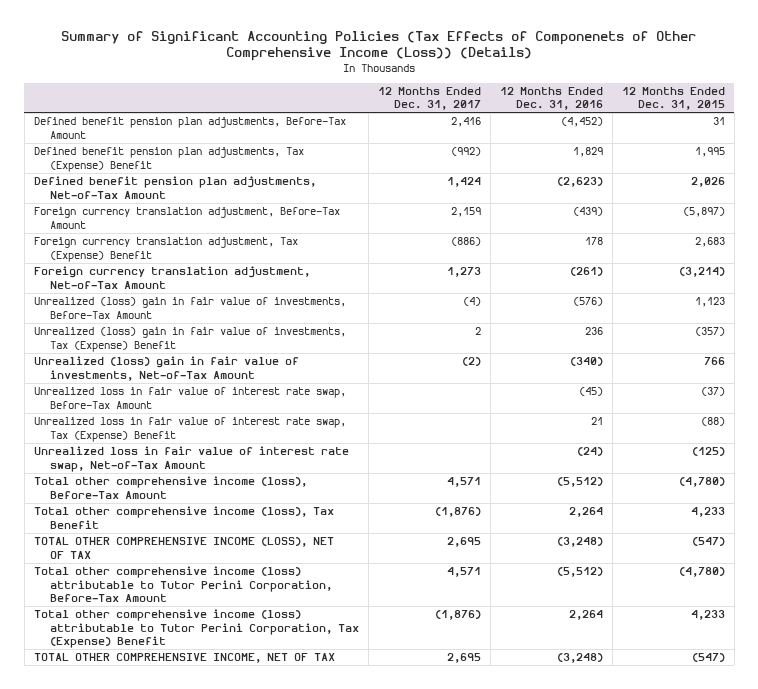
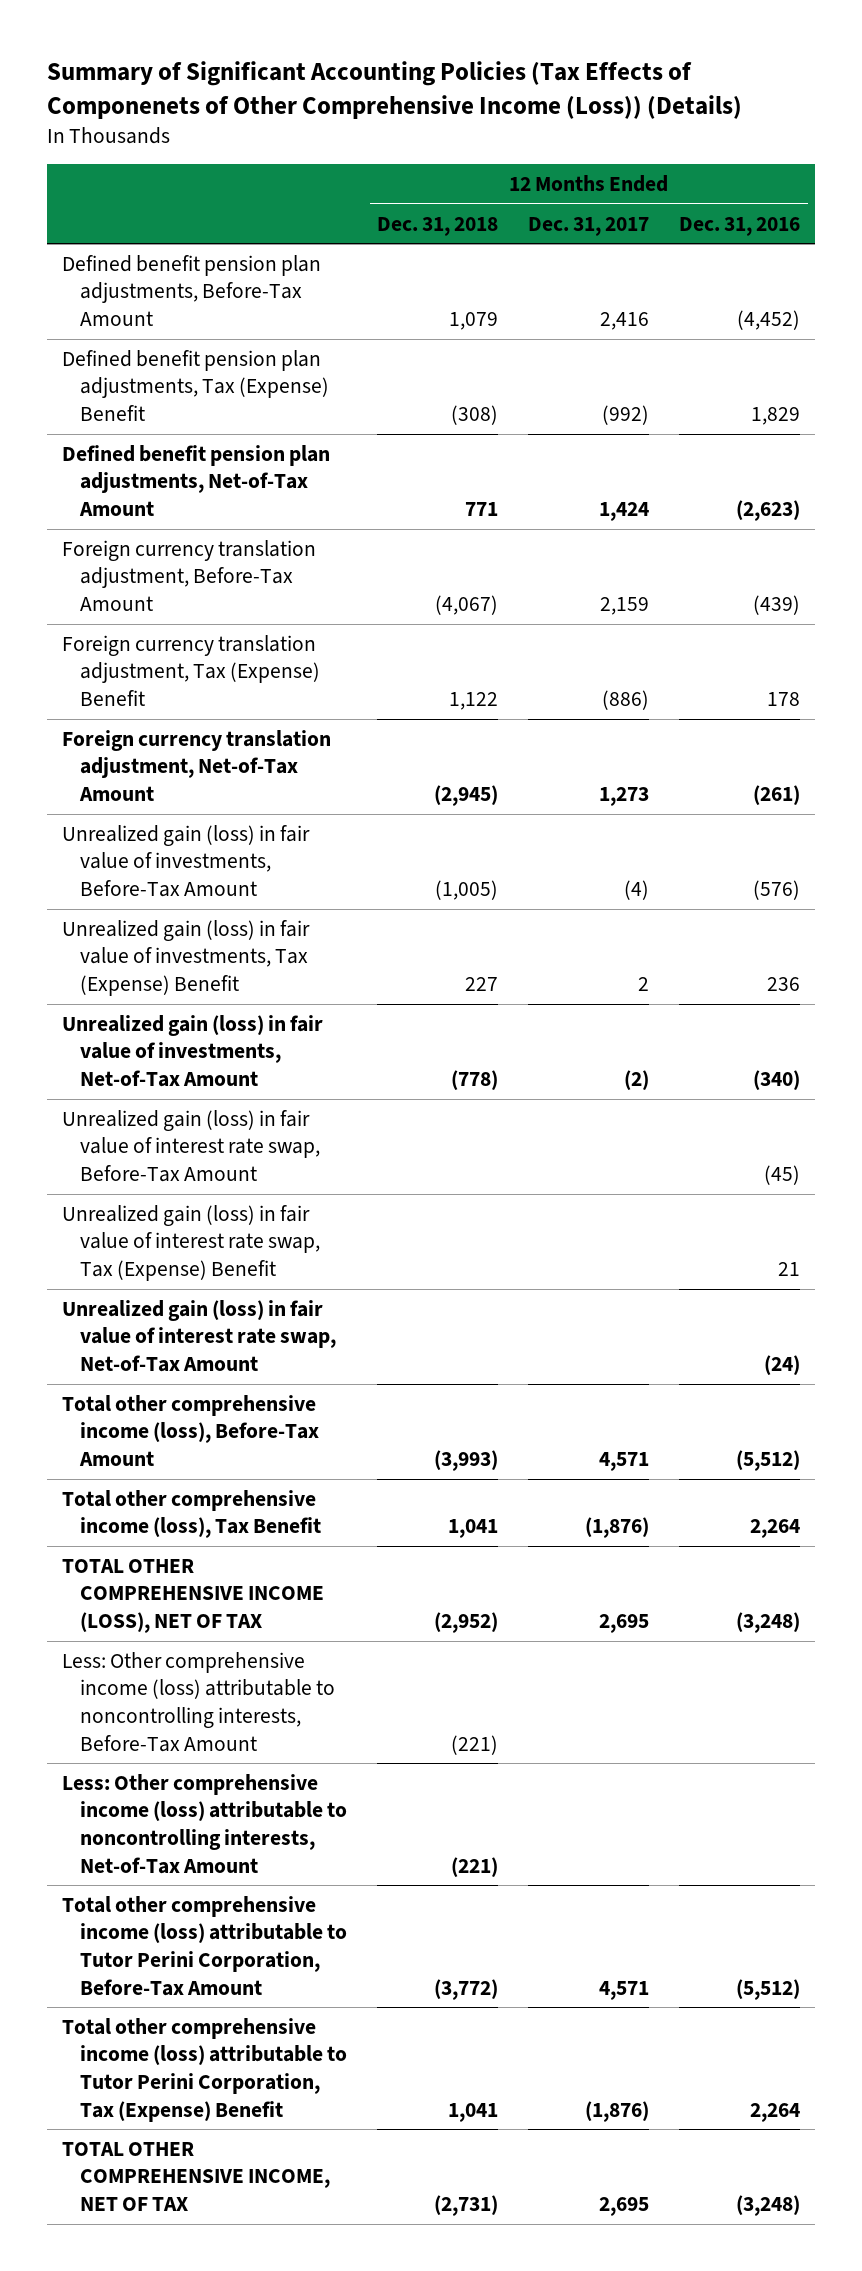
[621,86,725,111] 12 Months Ended Dec. 31, 2015 -> none
none -> [377,216,499,236] Dec. 31, 2018
[33,297,346,319] Unrealized (loss) gain in fair value of investments, Before-Tax Amount -> [61,824,310,898] Unrealized gain (loss) in fair value of investments, Before-Tax Amount
[33,327,346,352] Unrealized (loss) gain in fair value of investments, Tax (Expense) Benefit -> [61,919,310,997] Unrealized gain (loss) in fair value of investments, Tax (Expense) Benefit
[33,356,299,381] Unrealized (loss) gain in fair value of investments, Net-of-Tax Amount -> [61,1014,323,1088] Unrealized gain (loss) in fair value of investments, Net-of-Tax Amount
[33,387,346,409] Unrealized loss in fair value of interest rate swap, Before-Tax Amount -> [61,1109,321,1183] Unrealized gain (loss) in fair value of interest rate swap, Before-Tax Amount
[33,417,346,442] Unrealized loss in fair value of interest rate swap, Tax (Expense) Benefit -> [61,1204,321,1282] Unrealized gain (loss) in fair value of interest rate swap, Tax (Expense) Benefit
[33,446,349,472] Unrealized loss in fair value of interest rate swap, Net-of-Tax Amount -> [61,1299,337,1373] Unrealized gain (loss) in fair value of interest rate swap, Net-of-Tax Amount
none -> [61,1651,336,1752] Less: Other comprehensive income (loss) attributable to noncontrolling interests, Before-Tax Amount
none -> [61,1773,348,1874] Less: Other comprehensive income (loss) attributable to noncontrolling interests, Net-of-Tax Amount

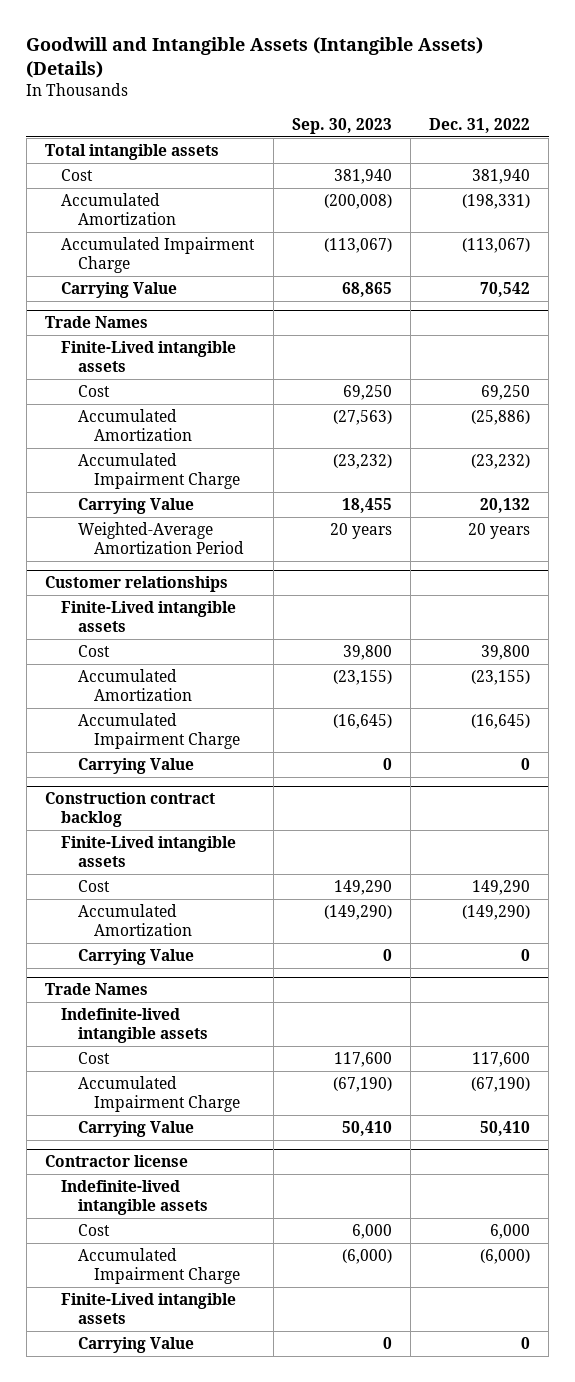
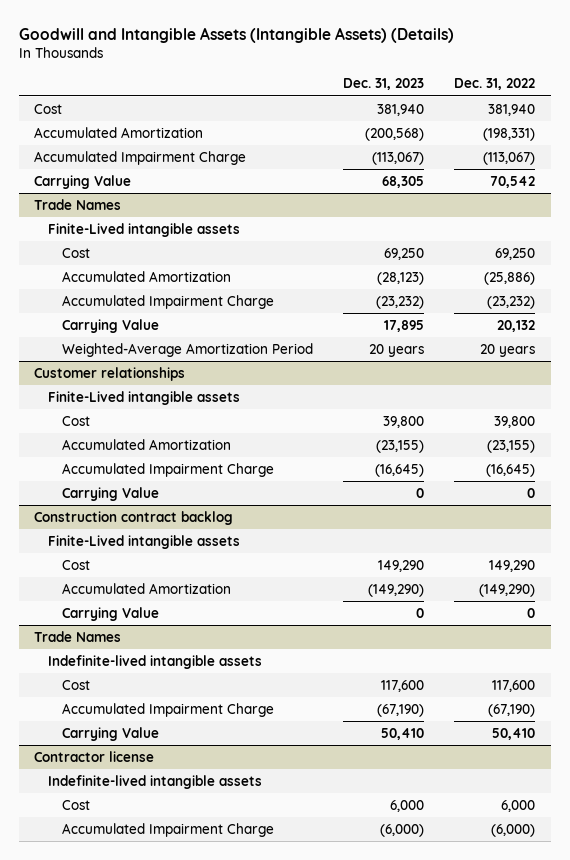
[291,117,392,134] Sep. 30, 2023 -> none
none -> [343,78,425,91] Dec. 31, 2023
[44,144,219,161] Total intangible assets -> none
[61,1293,237,1324] Finite-Lived intangible assets -> none
[77,1337,194,1354] Carrying Value -> none

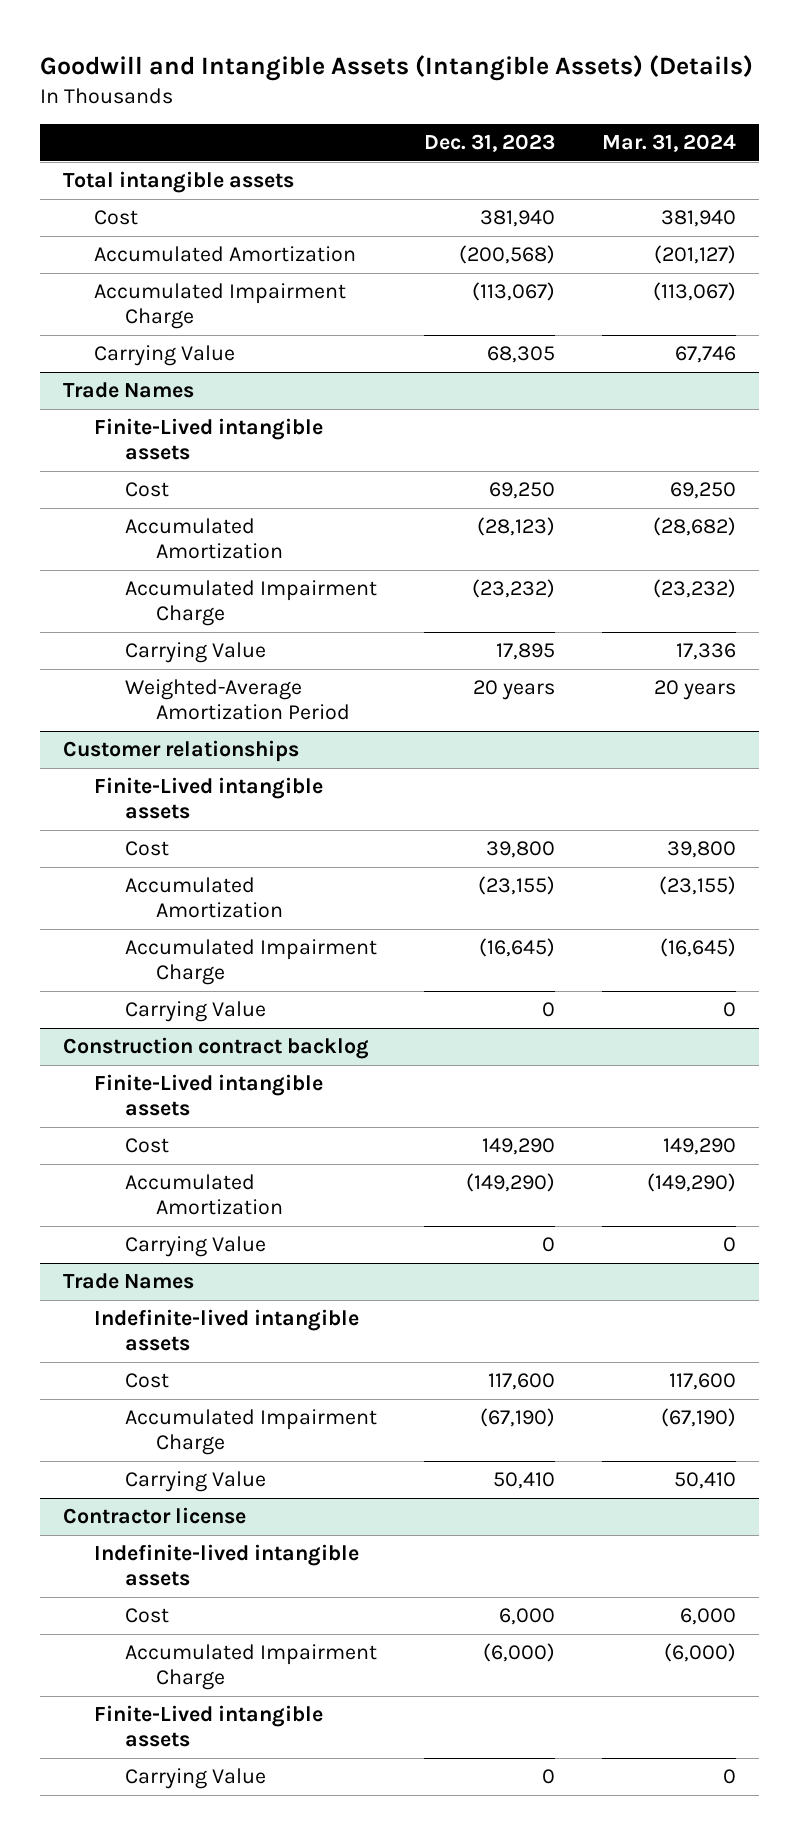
[454,78,536,91] Dec. 31, 2022 -> none
none -> [601,134,736,153] Mar. 31, 2024
none -> [63,171,295,194] Total intangible assets
none -> [94,1705,324,1748] Finite-Lived intangible assets
none -> [125,1768,267,1790] Carrying Value

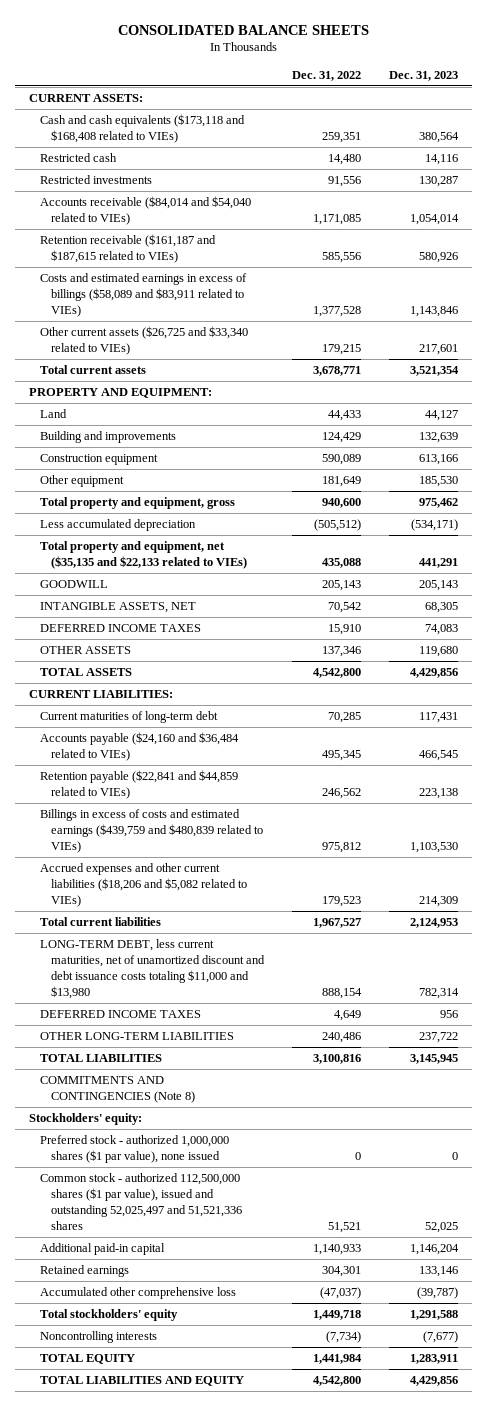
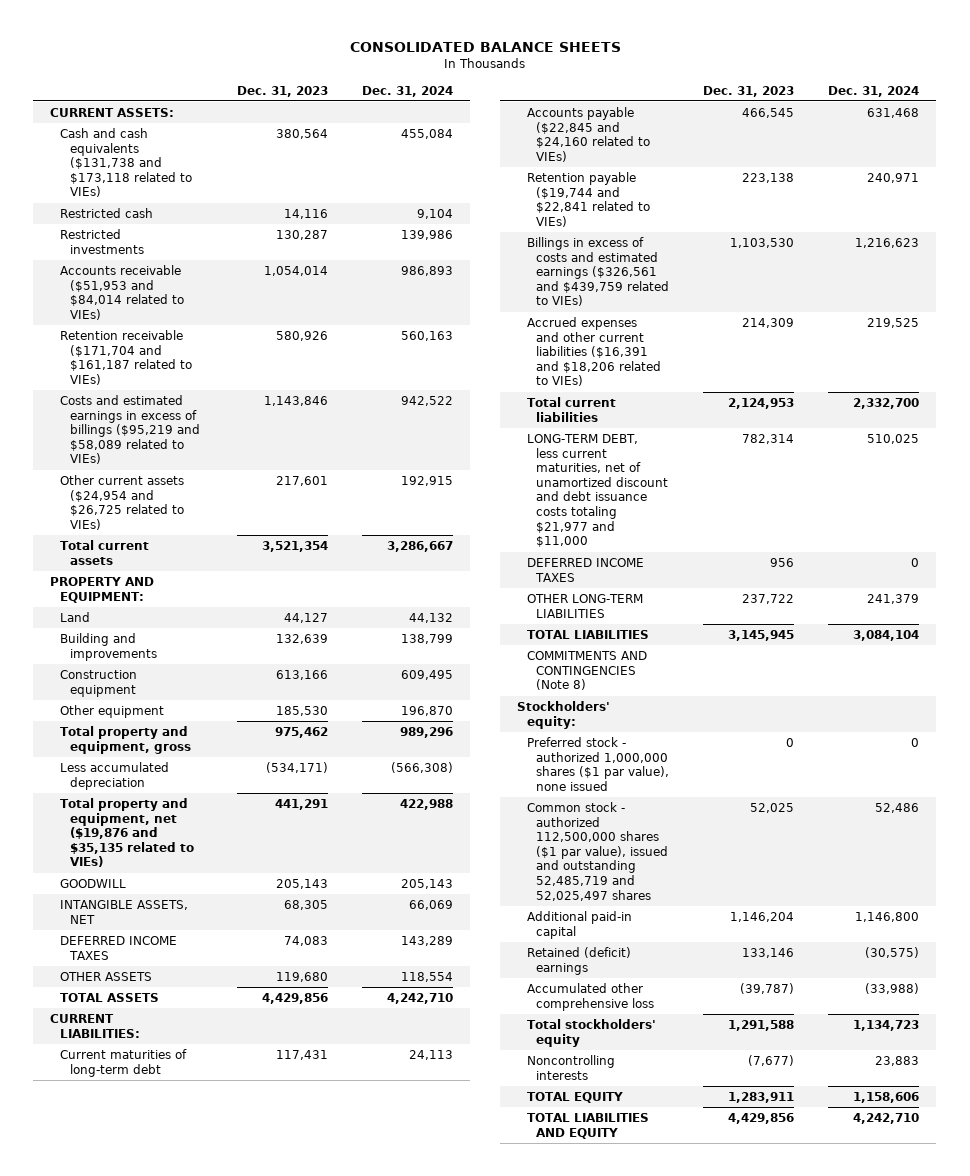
[292,70,362,81] Dec. 31, 2022 -> none
none -> [362,85,454,97] Dec. 31, 2024
[40,114,246,143] Cash and cash equivalents ($173,118 and $168,408 related to VIEs) -> [60,127,193,198] Cash and cash equivalents ($131,738 and $173,118 related to VIEs)
[40,196,252,225] Accounts receivable ($84,014 and $54,040 related to VIEs) -> [60,264,185,320] Accounts receivable ($51,953 and $84,014 related to VIEs)
[40,234,217,263] Retention receivable ($161,187 and $187,615 related to VIEs) -> [60,329,193,385] Retention receivable ($171,704 and $161,187 related to VIEs)
[40,273,248,317] Costs and estimated earnings in excess of billings ($58,089 and $83,911 related to VIEs) -> [60,394,201,465] Costs and estimated earnings in excess of billings ($95,219 and $58,089 related to VIEs)
[40,326,249,355] Other current assets ($26,725 and $33,340 related to VIEs) -> [60,474,185,530] Other current assets ($24,954 and $26,725 related to VIEs)
[40,541,248,569] Total property and equipment, net ($35,135 and $22,133 related to VIEs) -> [60,797,195,868] Total property and equipment, net ($19,876 and $35,135 related to VIEs)
[40,732,240,761] Accounts payable ($24,160 and $36,484 related to VIEs) -> [526,106,651,162] Accounts payable ($22,845 and $24,160 related to VIEs)
[40,770,239,799] Retention payable ($22,841 and $44,859 related to VIEs) -> [526,171,651,227] Retention payable ($19,744 and $22,841 related to VIEs)
[40,809,264,853] Billings in excess of costs and estimated earnings ($439,759 and $480,839 related to VIEs) -> [526,236,670,307] Billings in excess of costs and estimated earnings ($326,561 and $439,759 related to VIEs)
[40,863,248,907] Accrued expenses and other current liabilities ($18,206 and $5,082 related to VIEs) -> [526,316,662,387] Accrued expenses and other current liabilities ($16,391 and $18,206 related to VIEs)
[40,939,266,999] LONG-TERM DEBT, less current maturities, net of unamortized discount and debt issuance costs totaling $11,000 and $13,980 -> [526,433,669,548] LONG-TERM DEBT, less current maturities, net of unamortized discount and debt issuance costs totaling $21,977 and $11,000
[40,1173,243,1230] Common stock - authorized 112,500,000 shares ($1 par value), issued and outstanding 52,025,497 and 51,521,336 shares -> [526,801,669,901] Common stock - authorized 112,500,000 shares ($1 par value), issued and outstanding 52,485,719 and 52,025,497 shares
[40,1265,130,1278] Retained earnings -> [526,946,631,975] Retained (deficit) earnings

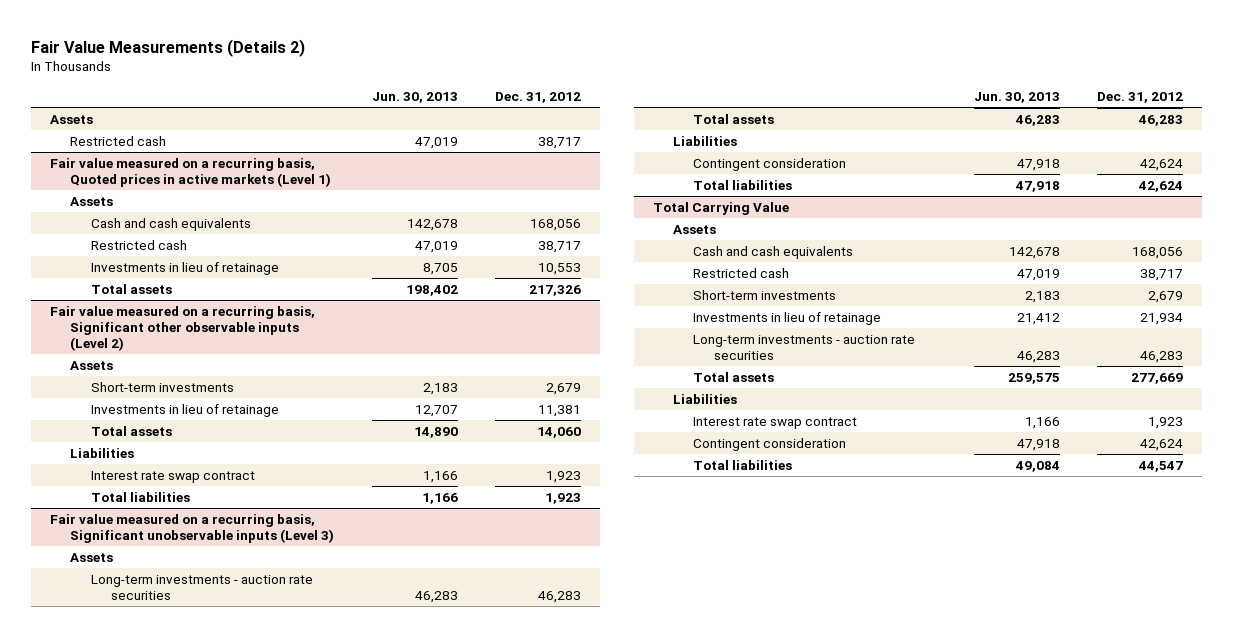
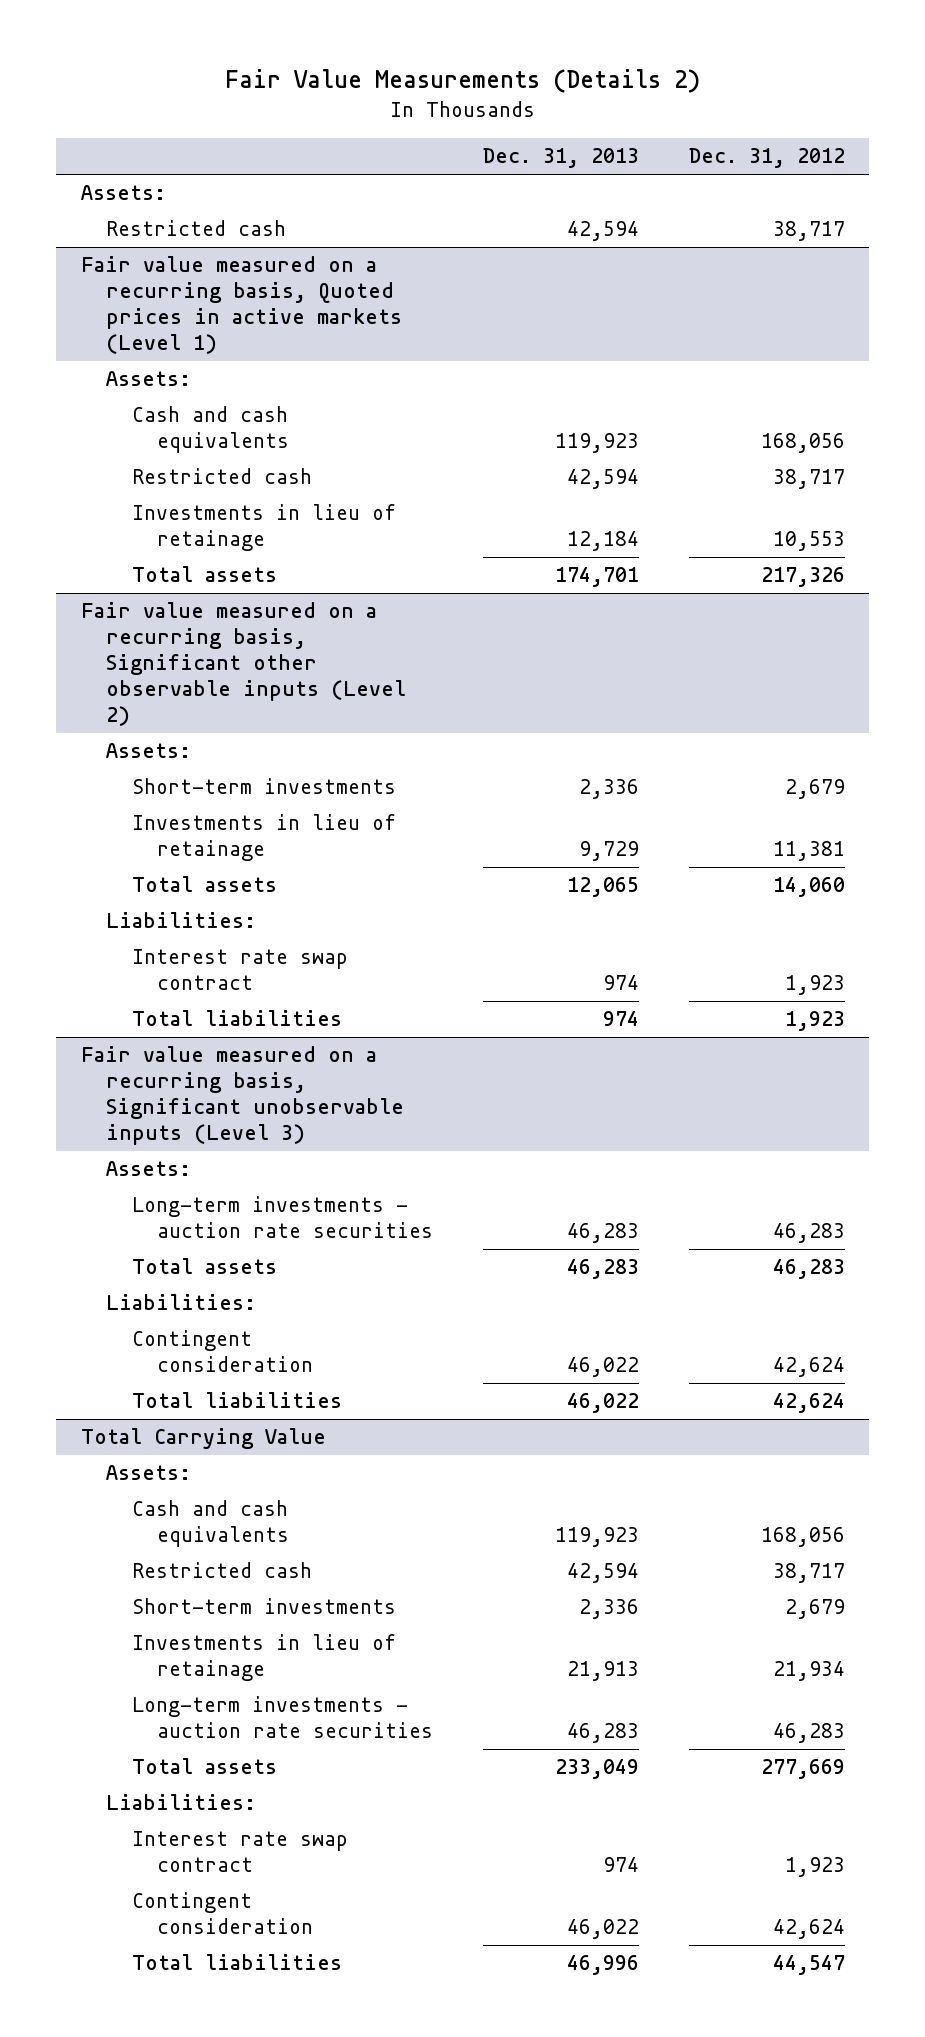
[371,92,458,104] Jun. 30, 2013 -> none
none -> [482,148,639,169] Dec. 31, 2013
[50,114,94,124] Assets -> [80,185,166,201] Assets:
[70,196,114,206] Assets -> [106,371,192,387] Assets:
[70,360,114,370] Assets -> [106,743,192,759] Assets:
[70,447,135,458] Liabilities -> [106,912,257,929] Liabilities:
[70,552,114,562] Assets -> [106,1161,192,1177] Assets:
[672,135,737,146] Liabilities -> [106,1294,257,1311] Liabilities:
[672,224,716,234] Assets -> [106,1465,192,1481] Assets:
[672,393,737,404] Liabilities -> [106,1794,257,1811] Liabilities:

